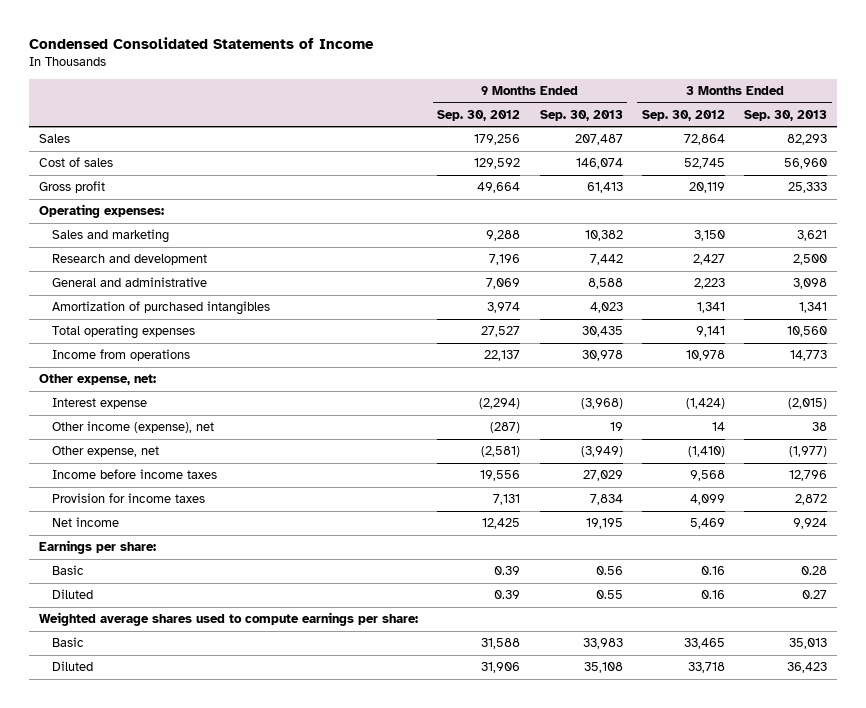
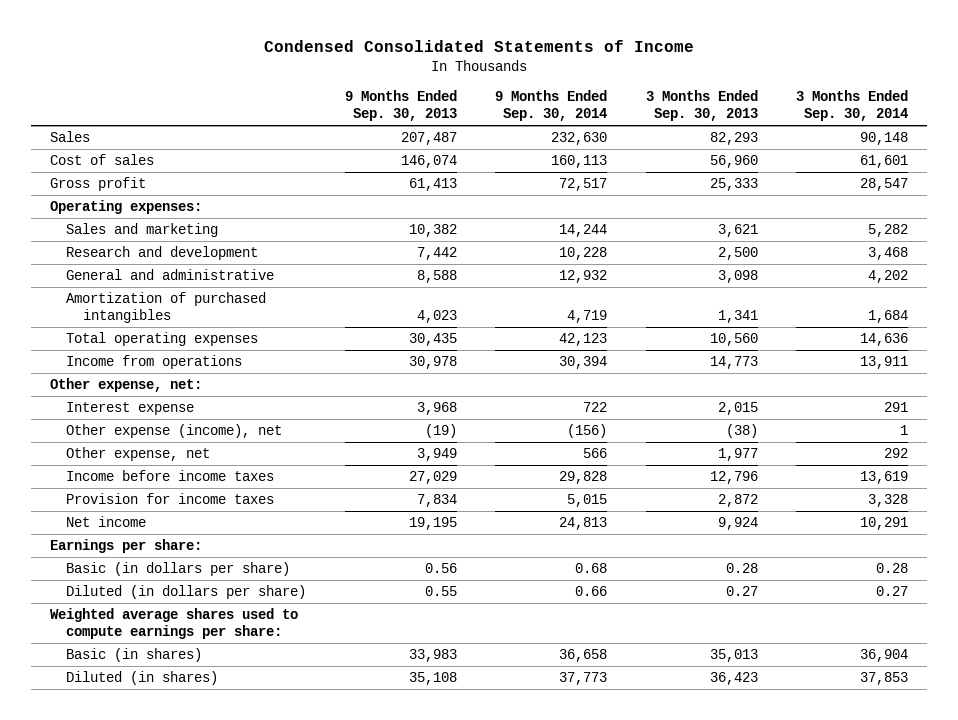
[437,109,521,121] Sep. 30, 2012 -> none
[641,109,725,121] Sep. 30, 2012 -> none
none -> [495,89,608,122] 9 Months Ended Sep. 30, 2014
none -> [796,89,909,122] 3 Months Ended Sep. 30, 2014
[580,398,623,410] (3,968) -> [416,401,457,415] 3,968
[788,398,828,410] (2,015) -> [717,401,758,415] 2,015
[52,421,215,434] Other income (expense), net -> [66,423,283,438] Other expense (income), net
[609,422,623,432] 19 -> [424,423,457,438] (19)
[812,422,828,432] 38 -> [725,423,758,438] (38)
[580,446,623,458] (3,949) -> [416,447,457,461] 3,949
[789,446,828,458] (1,977) -> [717,447,758,461] 1,977
[52,565,85,576] Basic -> [66,561,291,576] Basic (in dollars per share)
[52,589,94,600] Diluted -> [66,584,307,599] Diluted (in dollars per share)
[52,637,85,648] Basic -> [66,647,203,662] Basic (in shares)
[52,661,94,672] Diluted -> [66,670,219,685] Diluted (in shares)

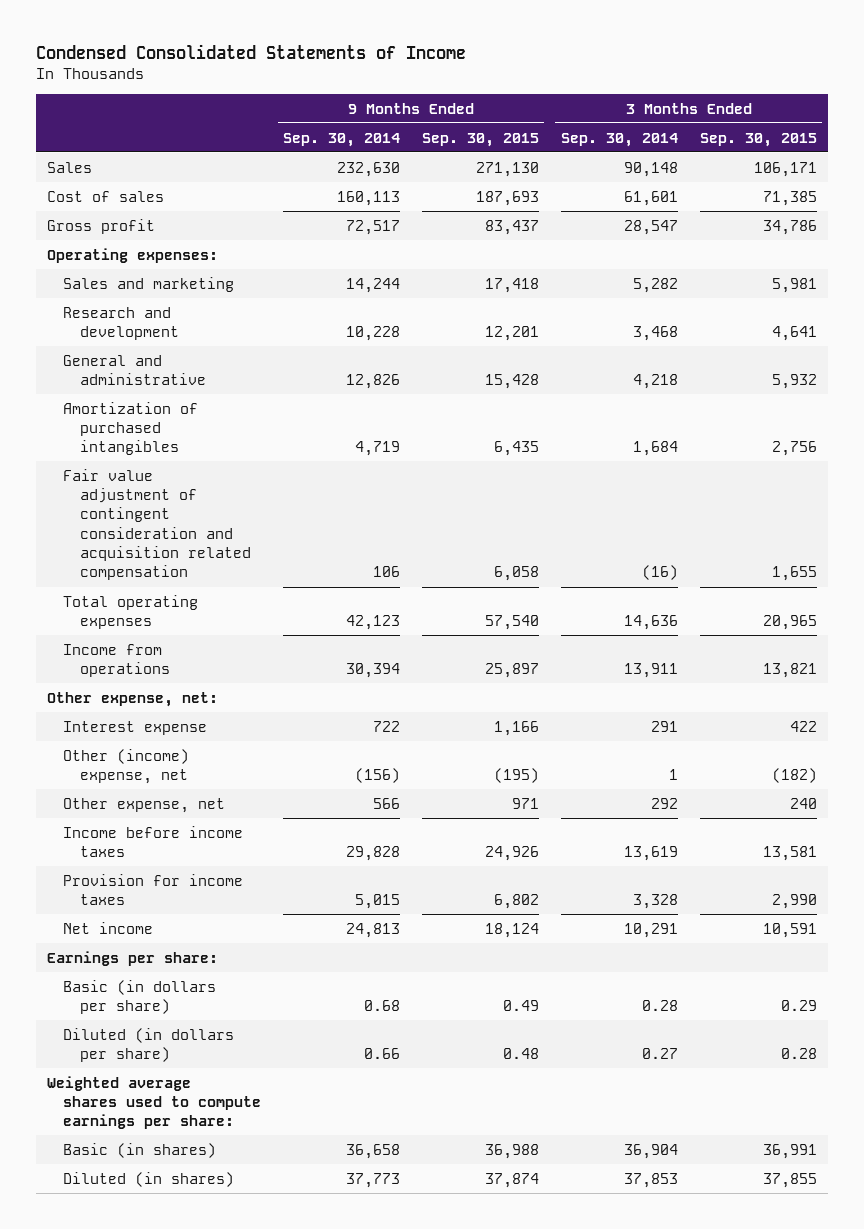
[344,89,457,122] 9 Months Ended Sep. 30, 2013 -> none
[645,89,758,122] 3 Months Ended Sep. 30, 2013 -> none
none -> [421,132,539,147] Sep. 30, 2015
none -> [699,132,817,147] Sep. 30, 2015
[559,269,608,283] 12,932 -> [346,373,401,389] 12,826
[868,269,909,283] 4,202 -> [632,373,678,389] 4,218
none -> [63,468,251,581] Fair value adjustment of contingent consideration and acquisition related compensation
[66,423,283,438] Other expense (income), net -> [63,748,190,784] Other (income) expense, net

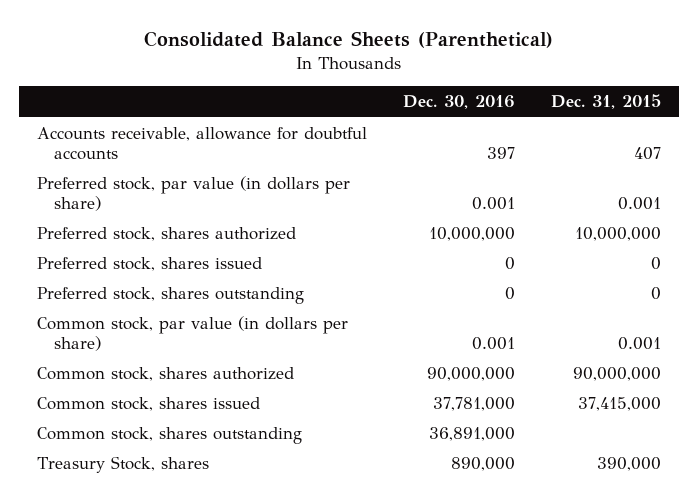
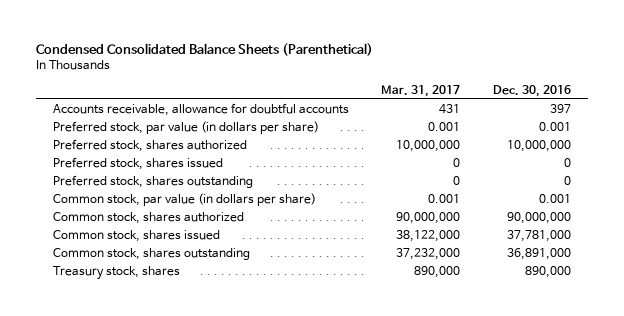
[144,30,554,48] Consolidated Balance Sheets (Parenthetical) -> [36,42,374,56] Condensed Consolidated Balance Sheets (Parenthetical)
[551,94,662,110] Dec. 31, 2015 -> none
none -> [381,84,461,97] Mar. 31, 2017
[37,456,210,474] Treasury Stock, shares -> [52,266,180,281] Treasury stock, shares

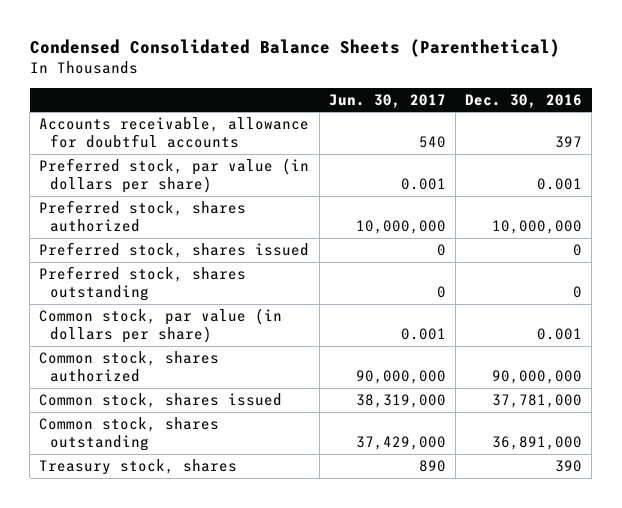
[381,84,461,97] Mar. 31, 2017 -> none
none -> [328,93,446,108] Jun. 30, 2017
[525,266,572,279] 890,000 -> [555,460,583,473] 390

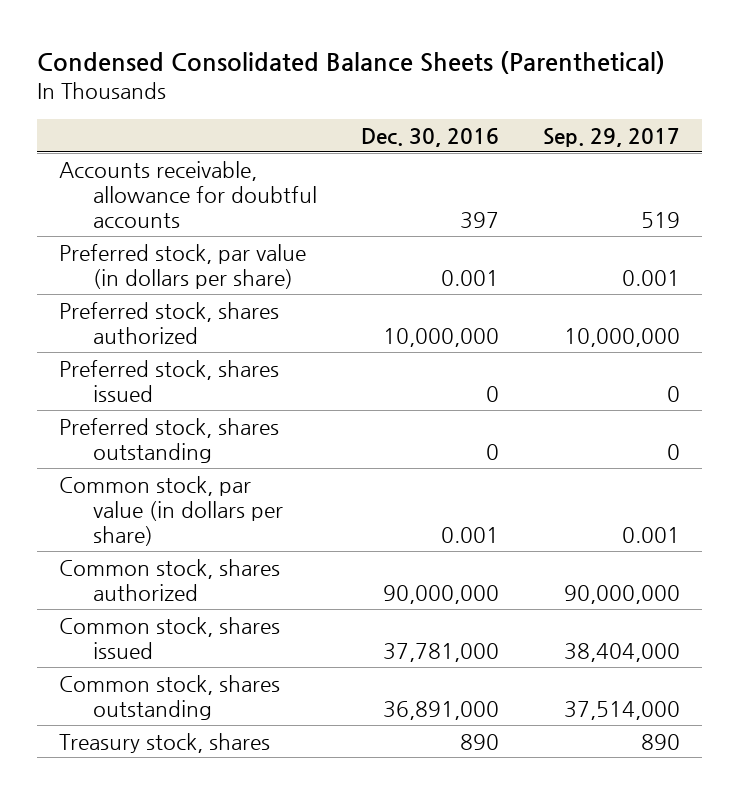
[328,93,446,108] Jun. 30, 2017 -> none
none -> [542,127,680,147] Sep. 29, 2017
[555,460,583,473] 390 -> [459,733,499,750] 890

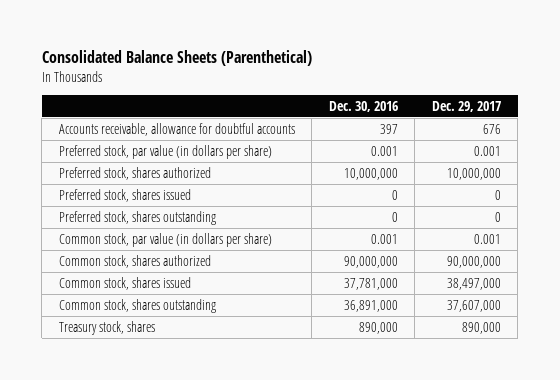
[37,50,666,74] Condensed Consolidated Balance Sheets (Parenthetical) -> [41,50,312,67] Consolidated Balance Sheets (Parenthetical)
[542,127,680,147] Sep. 29, 2017 -> none
none -> [431,100,501,112] Dec. 29, 2017
[459,733,499,750] 890 -> [358,321,398,334] 890,000

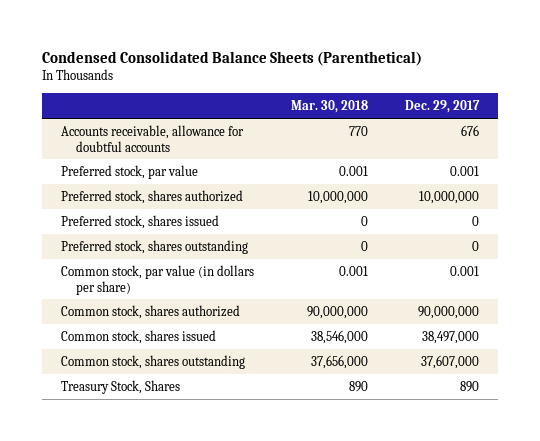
[41,50,312,67] Consolidated Balance Sheets (Parenthetical) -> [42,50,423,66] Condensed Consolidated Balance Sheets (Parenthetical)
[328,100,398,112] Dec. 30, 2016 -> none
none -> [291,100,369,114] Mar. 30, 2018
[58,144,272,159] Preferred stock, par value (in dollars per share) -> [60,164,198,179] Preferred stock, par value
[58,320,155,335] Treasury stock, shares -> [60,379,180,394] Treasury Stock, Shares
[461,321,501,334] 890,000 -> [460,380,480,392] 890

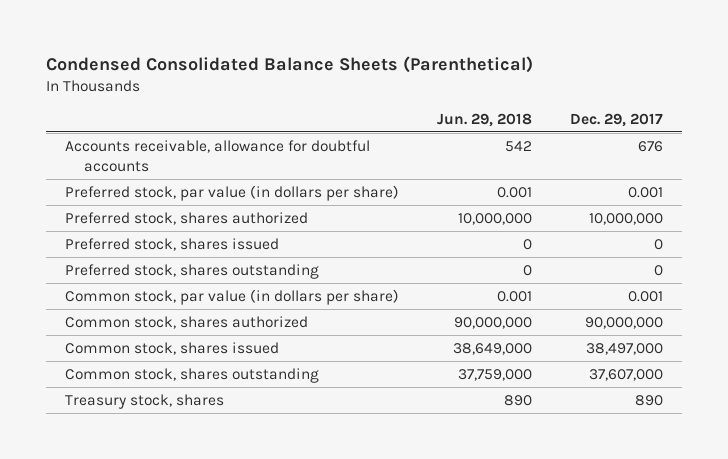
[291,100,369,114] Mar. 30, 2018 -> none
none -> [436,113,532,128] Jun. 29, 2018
[60,164,198,179] Preferred stock, par value -> [64,184,399,201] Preferred stock, par value (in dollars per share)
[60,379,180,394] Treasury Stock, Shares -> [64,393,224,409] Treasury stock, shares

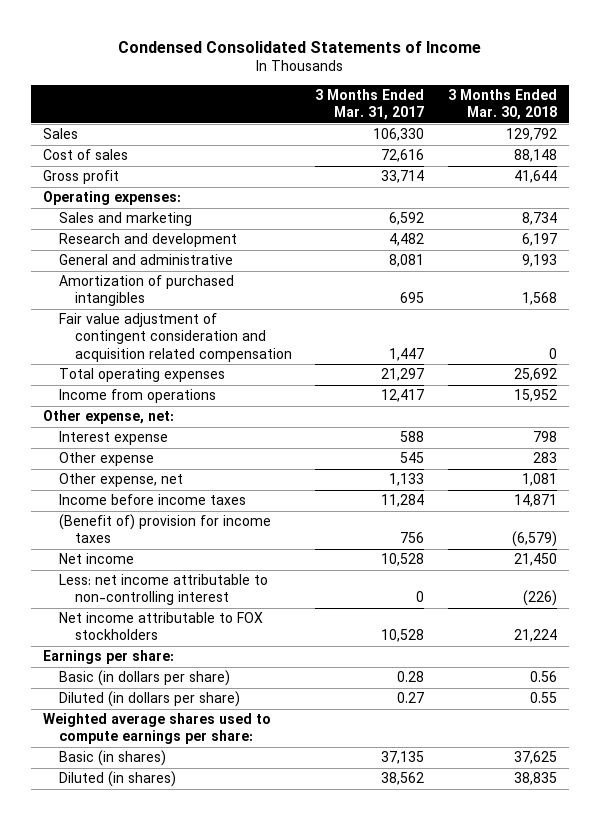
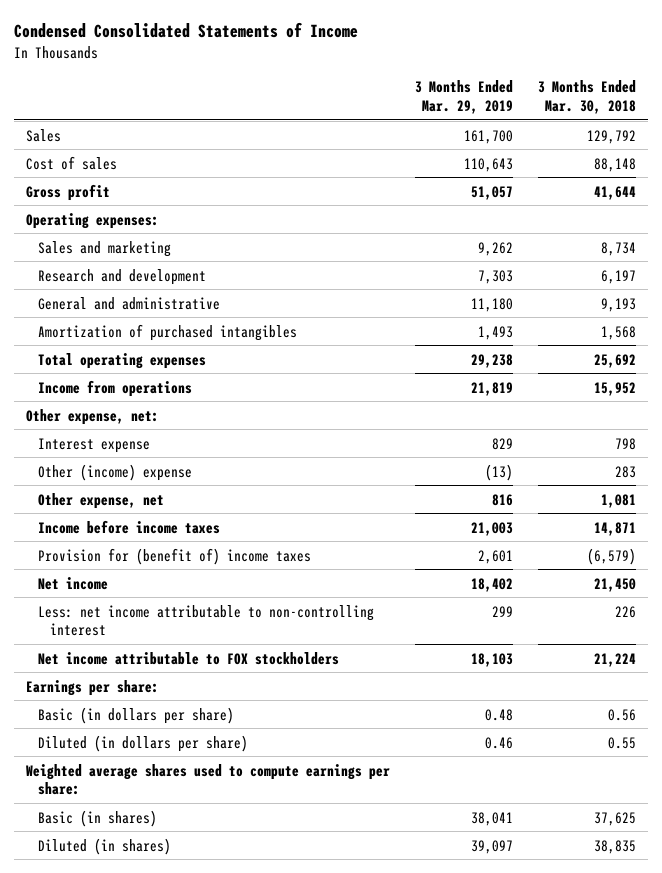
[315,89,425,121] 3 Months Ended Mar. 31, 2017 -> none
none -> [415,80,514,114] 3 Months Ended Mar. 29, 2019
[58,313,292,362] Fair value adjustment of contingent consideration and acquisition related compensation -> none
[58,452,154,467] Other expense -> [38,463,193,481] Other (income) expense
[58,514,271,544] (Benefit of) provision for income taxes -> [38,547,312,565] Provision for (benefit of) income taxes
[522,590,557,607] (226) -> [614,605,636,618] 226

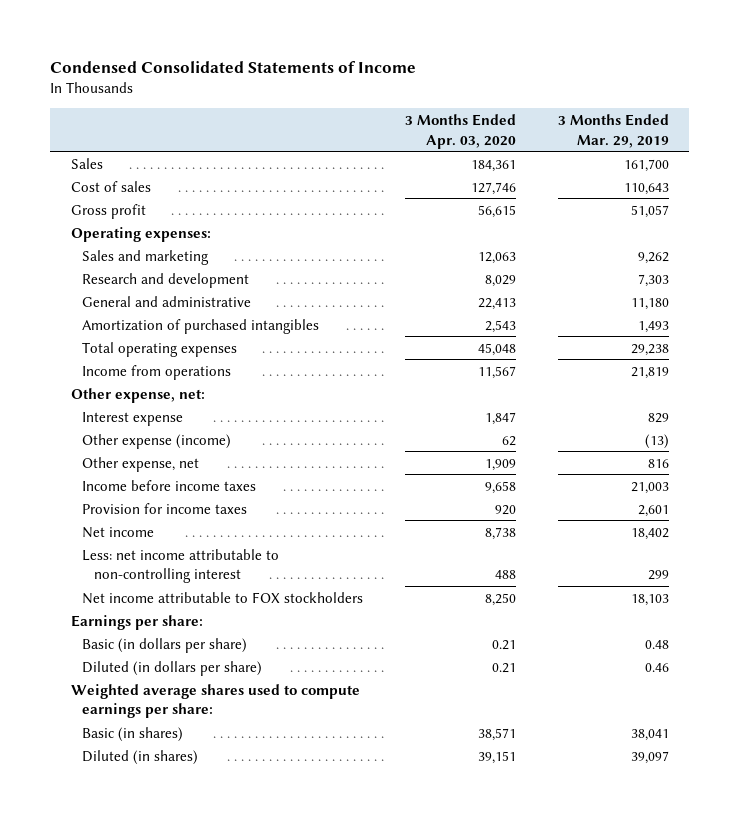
[537,80,636,114] 3 Months Ended Mar. 30, 2018 -> none
none -> [404,114,516,149] 3 Months Ended Apr. 03, 2020
[38,463,193,481] Other (income) expense -> [82,433,232,449] Other expense (income)
[38,547,312,565] Provision for (benefit of) income taxes -> [82,502,248,514] Provision for income taxes

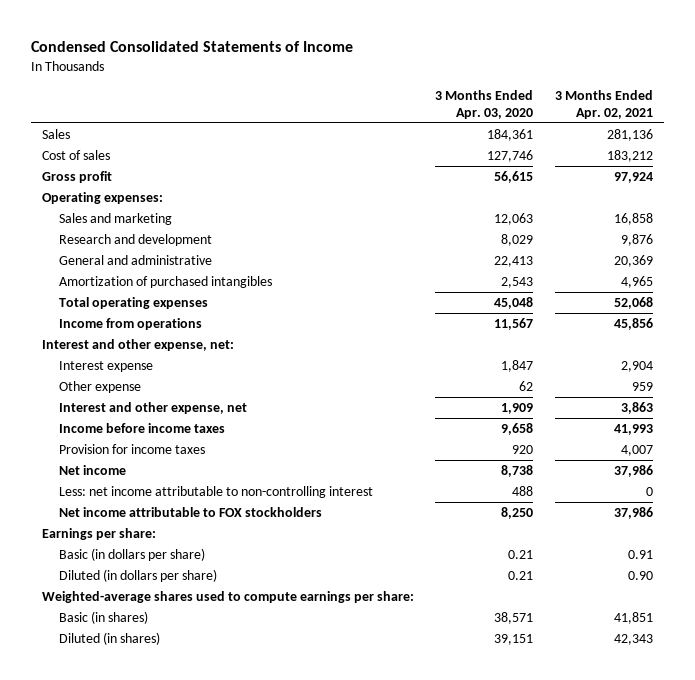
[557,114,669,148] 3 Months Ended Mar. 29, 2019 -> none
none -> [555,89,654,119] 3 Months Ended Apr. 02, 2021
[70,387,205,403] Other expense, net: -> [41,339,234,352] Interest and other expense, net:
[82,433,232,449] Other expense (income) -> [59,381,142,394] Other expense
[82,456,200,472] Other expense, net -> [59,402,248,415] Interest and other expense, net
[70,683,360,719] Weighted average shares used to compute earnings per share: -> [41,591,414,604] Weighted-average shares used to compute earnings per share:

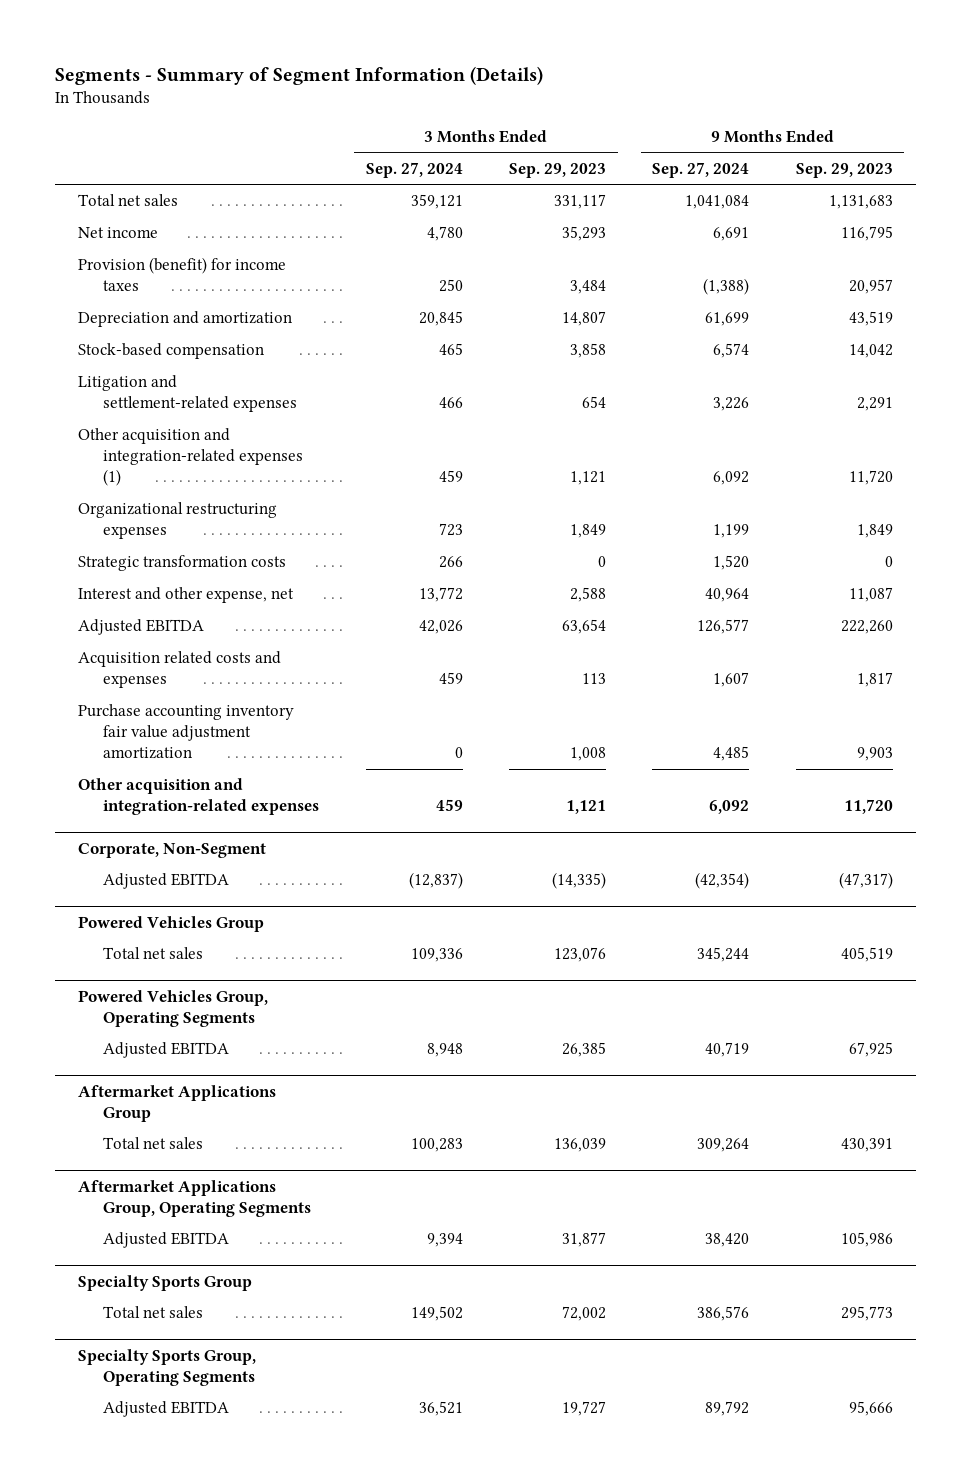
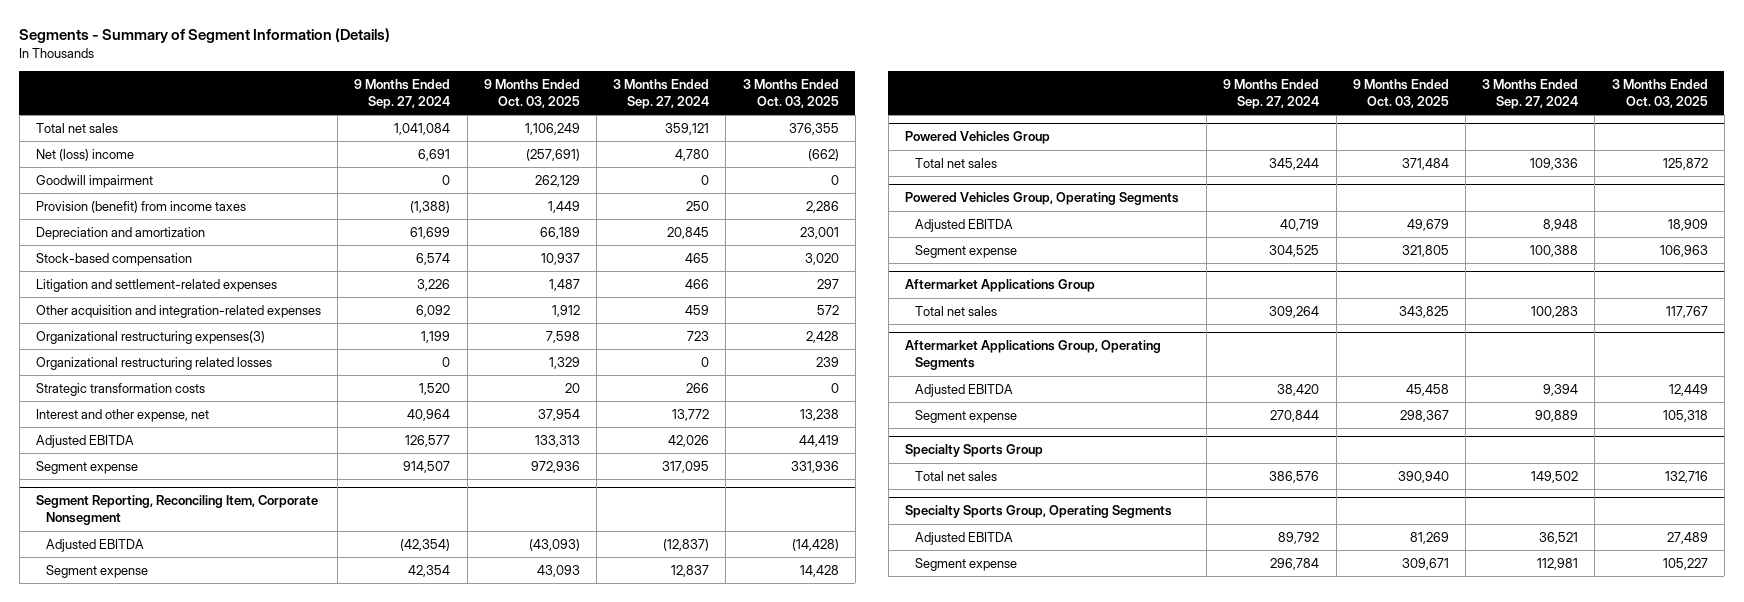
[509,162,607,178] Sep. 29, 2023 -> none
[795,162,893,178] Sep. 29, 2023 -> none
none -> [483,78,580,108] 9 Months Ended Oct. 03, 2025
none -> [742,78,839,108] 3 Months Ended Oct. 03, 2025
[77,227,158,239] Net income -> [36,148,135,161] Net (loss) income
none -> [36,174,154,188] Goodwill impairment
[77,257,286,292] Provision (benefit) for income taxes -> [36,200,247,213] Provision (benefit) from income taxes
[77,428,304,487] Other acquisition and integration-related expenses (1) -> none
[77,778,320,816] Other acquisition and integration-related expenses -> [36,304,322,318] Other acquisition and integration-related expenses
[77,502,277,540] Organizational restructuring expenses -> [36,330,266,344] Organizational restructuring expenses(3)
none -> [36,356,273,370] Organizational restructuring related losses
[77,651,281,689] Acquisition related costs and expenses -> none
[77,704,294,760] Purchase accounting inventory fair value adjustment amortization -> none
none -> [36,460,139,474] Segment expense
[77,842,266,858] Corporate, Non-Segment -> [36,495,319,526] Segment Reporting, Reconciling Item, Corporate Nonsegment
none -> [45,564,148,578] Segment expense
none -> [914,244,1017,258] Segment expense
none -> [914,409,1017,423] Segment expense
none -> [914,557,1017,571] Segment expense

